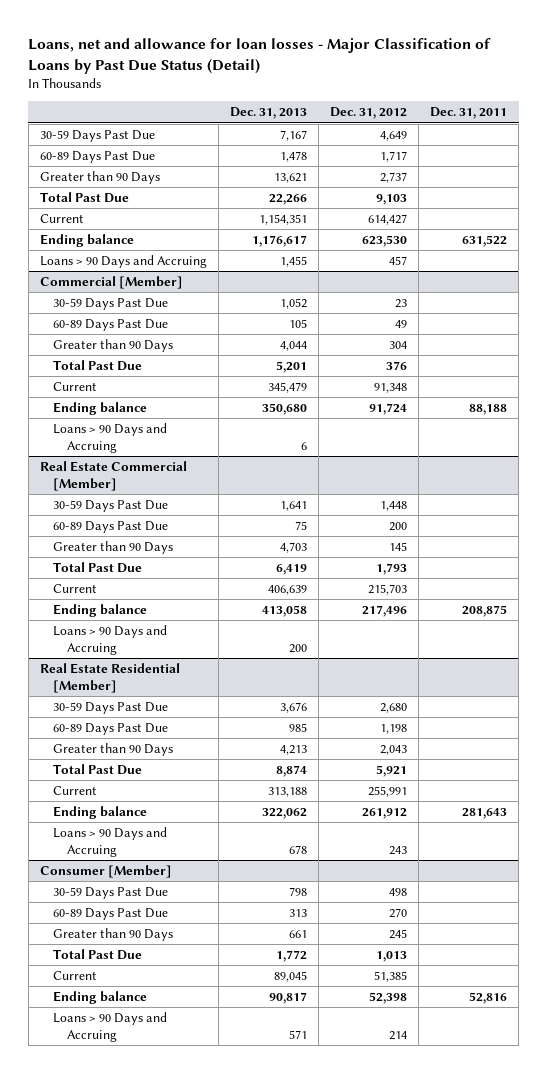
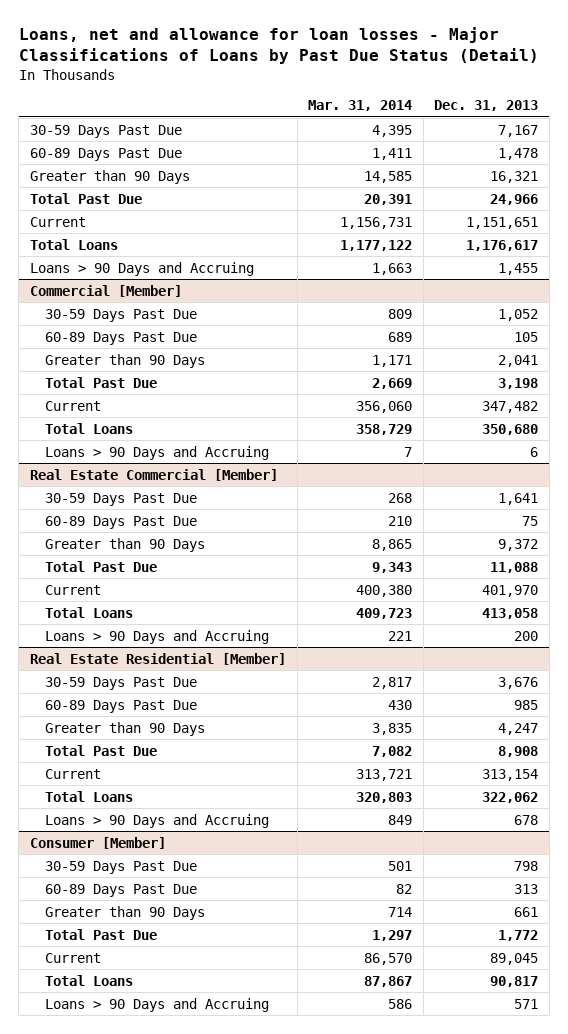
[28,37,492,74] Loans, net and allowance for loan losses - Major Classification of Loans by Past Due Status (Detail) -> [18,27,539,65] Loans, net and allowance for loan losses - Major Classifications of Loans by Past Due Status (Detail)
[329,107,407,120] Dec. 31, 2012 -> none
[430,107,508,120] Dec. 31, 2011 -> none
none -> [308,100,413,112] Mar. 31, 2014
[273,172,307,183] 13,621 -> [490,170,539,183] 16,321
[268,193,307,205] 22,266 -> [490,193,539,205] 24,966
[258,213,307,225] 1,154,351 -> [466,216,539,229] 1,151,651
[39,233,134,247] Ending balance -> [29,238,118,250] Total Loans
[279,340,307,351] 4,044 -> [498,354,539,367] 2,041
[275,360,307,373] 5,201 -> [498,377,539,389] 3,198
[267,381,307,393] 345,479 -> [482,400,539,413] 347,482
[53,401,148,415] Ending balance -> [44,422,133,434] Total Loans
[279,541,307,553] 4,703 -> [498,538,539,551] 9,372
[275,563,307,575] 6,419 -> [490,561,539,573] 11,088
[267,584,307,595] 406,639 -> [482,584,539,597] 401,970
[53,603,148,617] Ending balance -> [44,606,133,618] Total Loans
[279,744,307,755] 4,213 -> [498,722,539,735] 4,247
[275,764,307,777] 8,874 -> [498,745,539,757] 8,908
[267,786,307,797] 313,188 -> [482,768,539,781] 313,154
[53,805,148,819] Ending balance -> [44,790,133,802] Total Loans
[53,990,148,1004] Ending balance -> [44,974,133,986] Total Loans

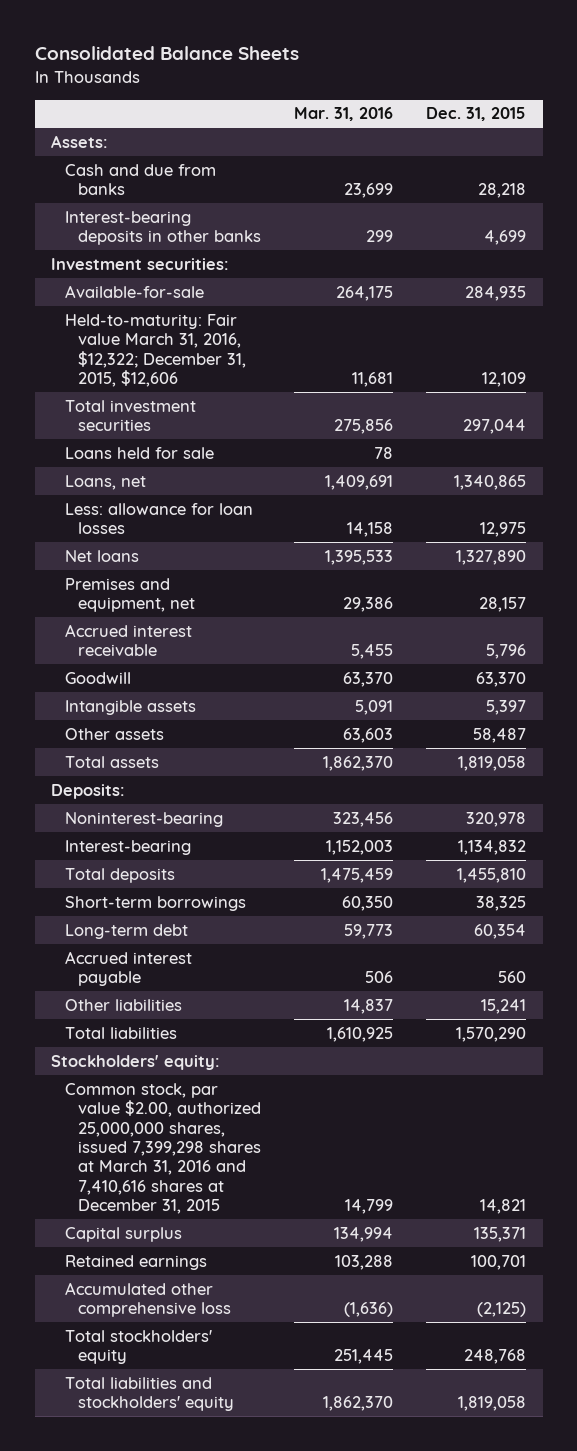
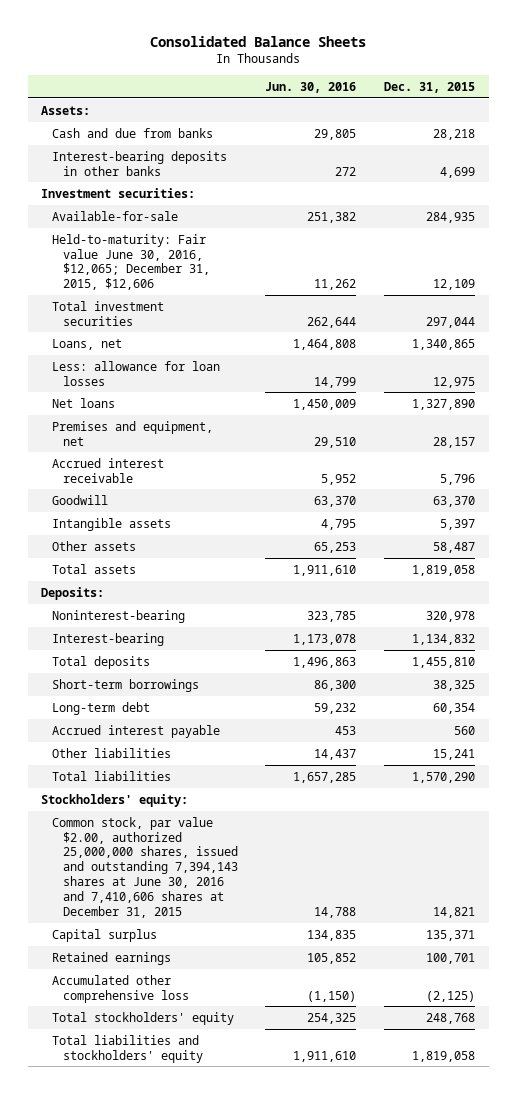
[294,107,394,122] Mar. 31, 2016 -> none
none -> [265,81,357,93] Jun. 30, 2016
[64,313,247,387] Held-to-maturity: Fair value March 31, 2016, $12,322; December 31, 2015, $12,606 -> [52,233,210,291] Held-to-maturity: Fair value June 30, 2016, $12,065; December 31, 2015, $12,606
[64,446,214,459] Loans held for sale -> none
[64,1082,262,1215] Common stock, par value $2.00, authorized 25,000,000 shares, issued 7,399,298 shares at March 31, 2016 and 7,410,616 shares at December 31, 2015 -> [52,816,238,918] Common stock, par value $2.00, authorized 25,000,000 shares, issued and outstanding 7,394,143 shares at June 30, 2016 and 7,410,606 shares at December 31, 2015

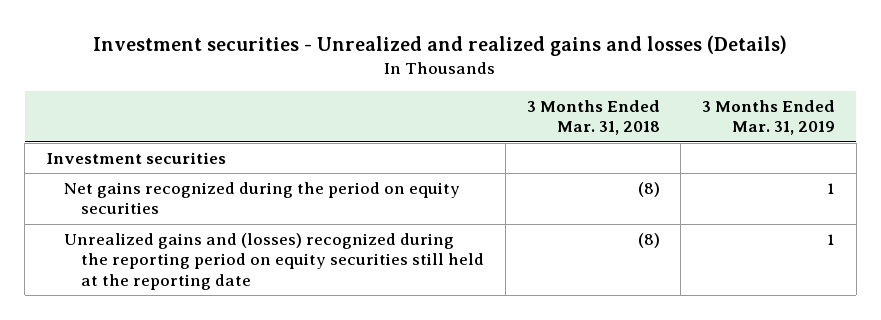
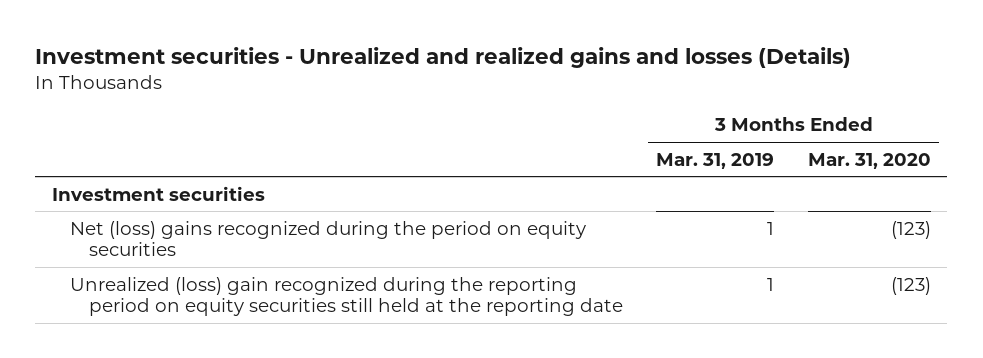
[526,99,660,136] 3 Months Ended Mar. 31, 2018 -> none
none -> [807,152,931,169] Mar. 31, 2020
[63,182,460,215] Net gains recognized during the period on equity securities -> [70,220,587,257] Net (loss) gains recognized during the period on equity securities
[63,233,485,290] Unrealized gains and (losses) recognized during the reporting period on equity securities still held at the reporting date -> [70,276,624,317] Unrealized (loss) gain recognized during the reporting period on equity securities still held at the reporting date

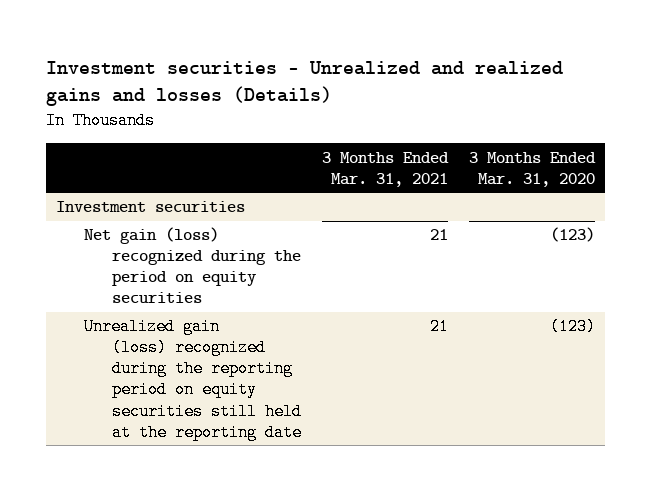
[656,152,775,169] Mar. 31, 2019 -> none
none -> [321,151,449,187] 3 Months Ended Mar. 31, 2021
[70,220,587,257] Net (loss) gains recognized during the period on equity securities -> [84,227,302,304] Net gain (loss) recognized during the period on equity securities
[70,276,624,317] Unrealized (loss) gain recognized during the reporting period on equity securities still held at the reporting date -> [84,318,303,441] Unrealized gain (loss) recognized during the reporting period on equity securities still held at the reporting date

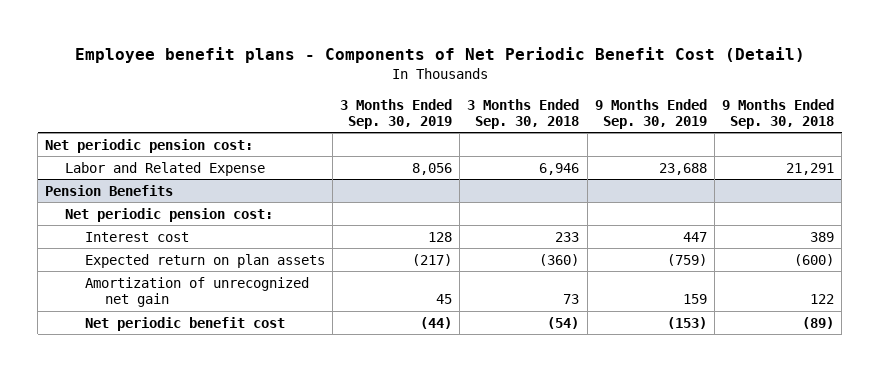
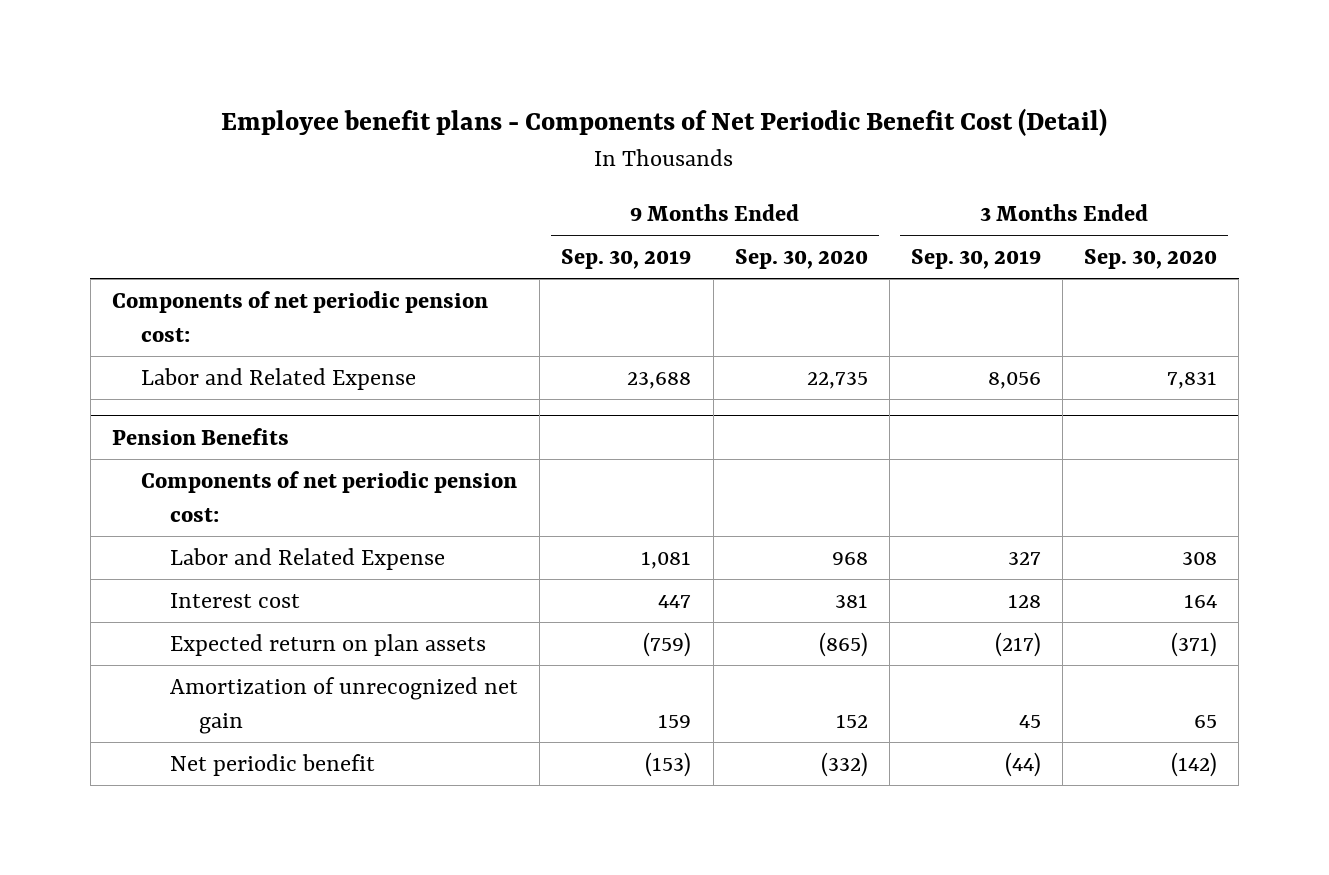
[467,98,580,130] 3 Months Ended Sep. 30, 2018 -> none
[722,98,835,130] 9 Months Ended Sep. 30, 2018 -> none
none -> [734,249,868,270] Sep. 30, 2020
none -> [1084,249,1218,270] Sep. 30, 2020
[45,138,254,153] Net periodic pension cost: -> [111,291,488,342] Components of net periodic pension cost:
[65,207,274,222] Net periodic pension cost: -> [140,471,517,522] Components of net periodic pension cost:
none -> [170,548,446,571] Labor and Related Expense
[84,316,285,331] Net periodic benefit cost -> [170,754,376,777] Net periodic benefit

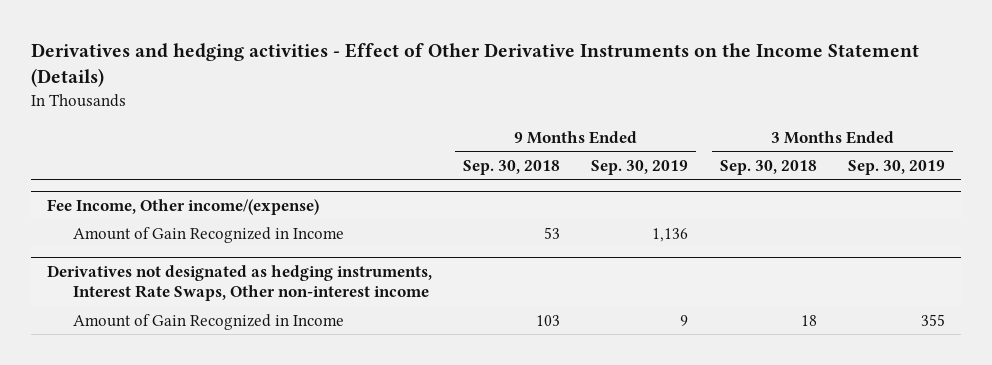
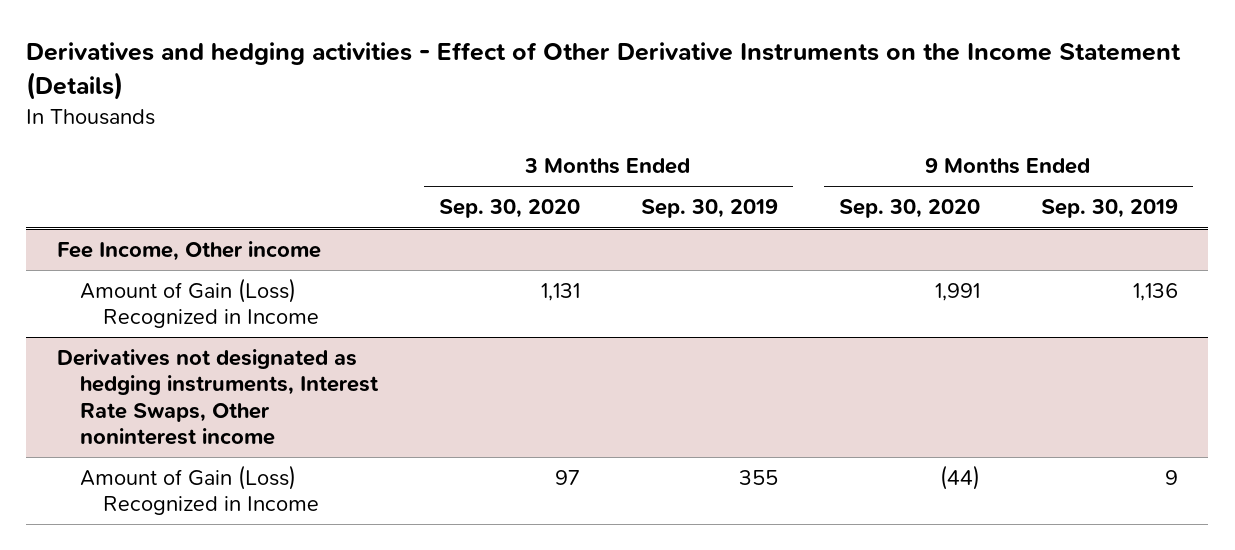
[462,160,560,176] Sep. 30, 2018 -> none
[719,160,817,176] Sep. 30, 2018 -> none
none -> [438,199,580,219] Sep. 30, 2020
none -> [838,199,980,219] Sep. 30, 2020
[46,198,319,215] Fee Income, Other income/(expense) -> [56,240,321,261] Fee Income, Other income
[73,226,345,243] Amount of Gain Recognized in Income -> [79,277,320,329] Amount of Gain (Loss) Recognized in Income
[46,264,432,301] Derivatives not designated as hedging instruments, Interest Rate Swaps, Other non-interest income -> [56,348,379,446] Derivatives not designated as hedging instruments, Interest Rate Swaps, Other noninterest income
[73,313,345,330] Amount of Gain Recognized in Income -> [79,464,320,516] Amount of Gain (Loss) Recognized in Income

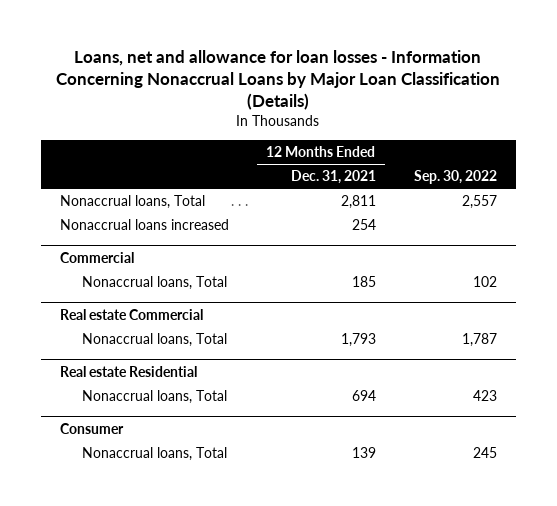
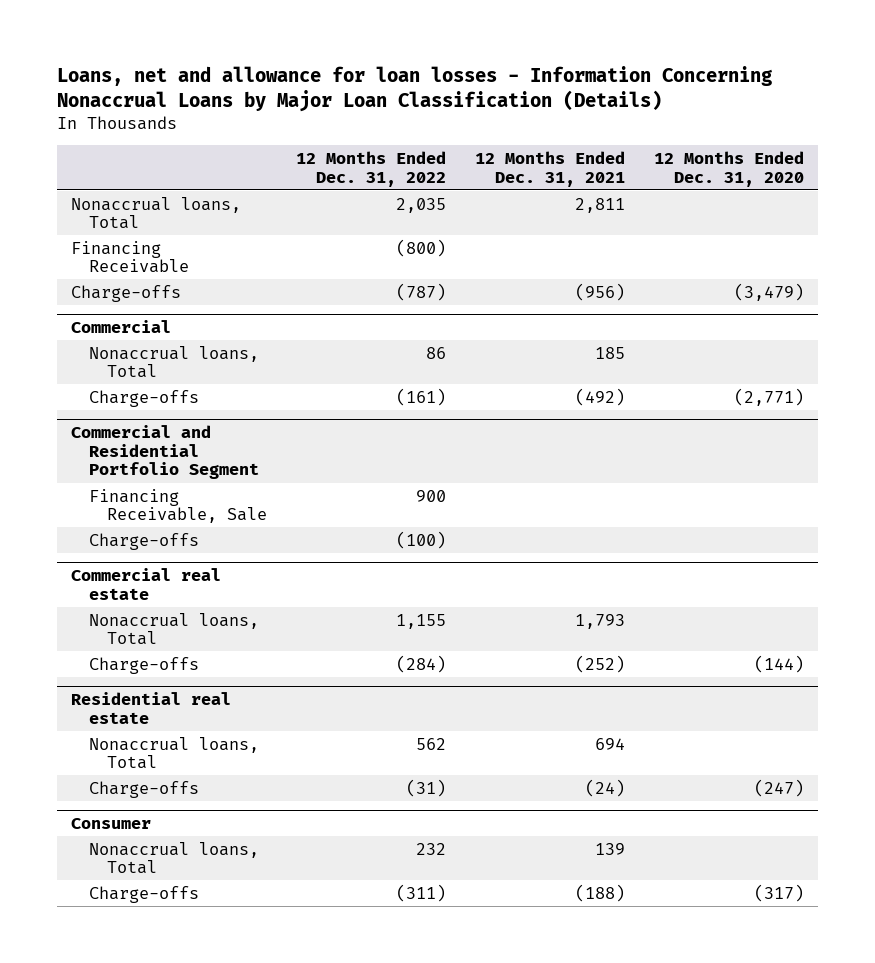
[414,170,498,185] Sep. 30, 2022 -> none
none -> [295,150,446,187] 12 Months Ended Dec. 31, 2022
none -> [653,150,804,187] 12 Months Ended Dec. 31, 2020
[59,219,229,231] Nonaccrual loans increased -> none
none -> [70,240,190,274] Financing Receivable
none -> [70,284,181,302] Charge-offs
none -> [89,389,200,407] Charge-offs
none -> [70,424,260,480] Commercial and Residential Portfolio Segment
none -> [89,488,268,524] Financing Receivable, Sale
none -> [89,532,200,550] Charge-offs
[59,308,203,320] Real estate Commercial -> [70,567,221,600] Commercial real estate
none -> [89,656,200,674] Charge-offs
[59,365,197,377] Real estate Residential -> [70,691,231,724] Residential real estate
none -> [89,780,200,798] Charge-offs
none -> [89,885,200,903] Charge-offs

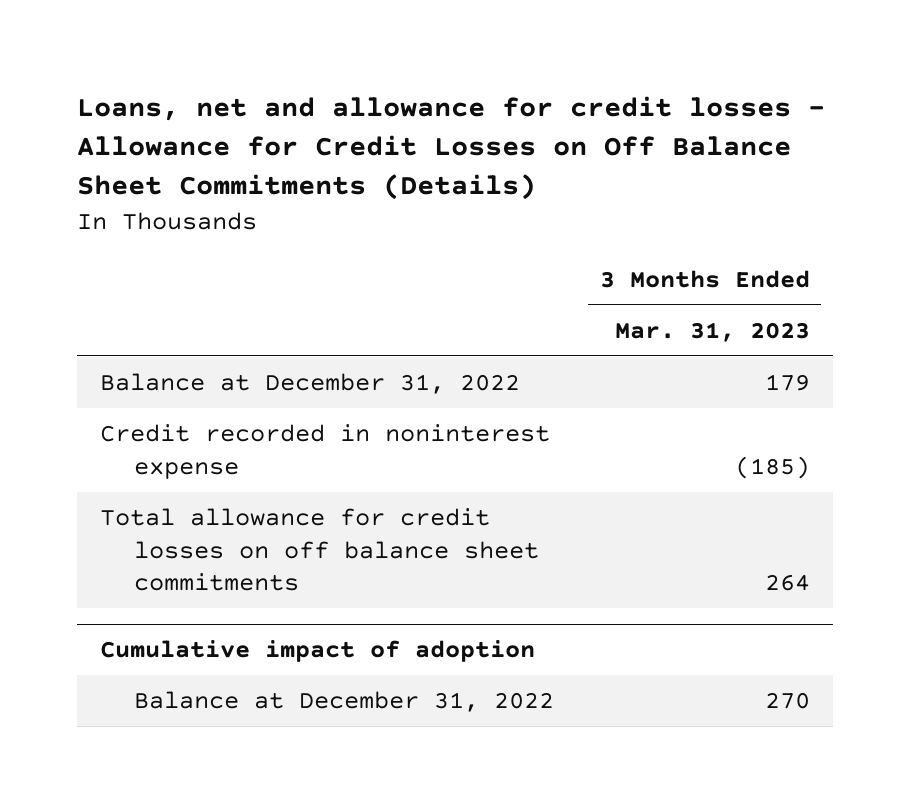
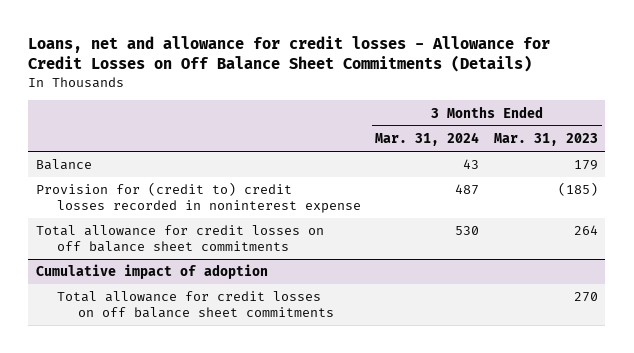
none -> [375,131,480,146] Mar. 31, 2024
[99,372,520,394] Balance at December 31, 2022 -> [35,159,92,171] Balance
[99,423,550,479] Credit recorded in noninterest expense -> [35,182,361,213] Provision for (credit to) credit losses recorded in noninterest expense
[133,690,554,712] Balance at December 31, 2022 -> [56,291,334,318] Total allowance for credit losses on off balance sheet commitments

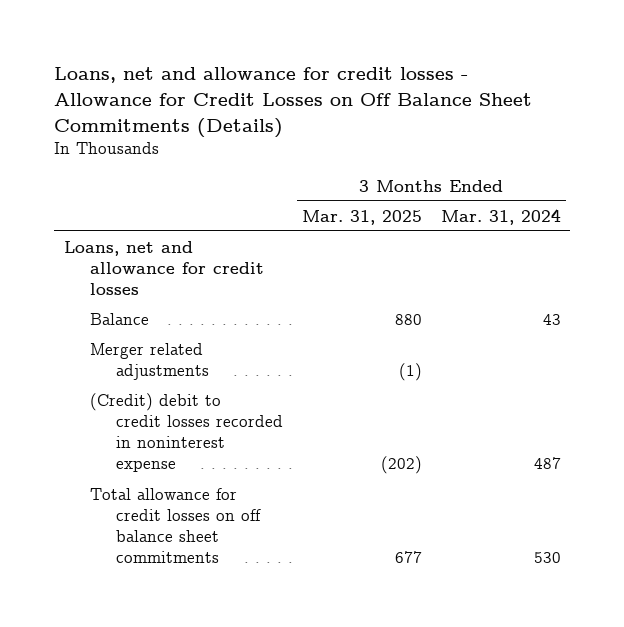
[494,132,599,146] Mar. 31, 2023 -> none
none -> [302,209,423,225] Mar. 31, 2025
none -> [63,240,264,296] Loans, net and allowance for credit losses
none -> [89,342,210,380] Merger related adjustments
[35,182,361,213] Provision for (credit to) credit losses recorded in noninterest expense -> [89,392,284,473] (Credit) debit to credit losses recorded in noninterest expense
[35,264,268,280] Cumulative impact of adoption -> none
[56,291,334,318] Total allowance for credit losses on off balance sheet commitments -> none

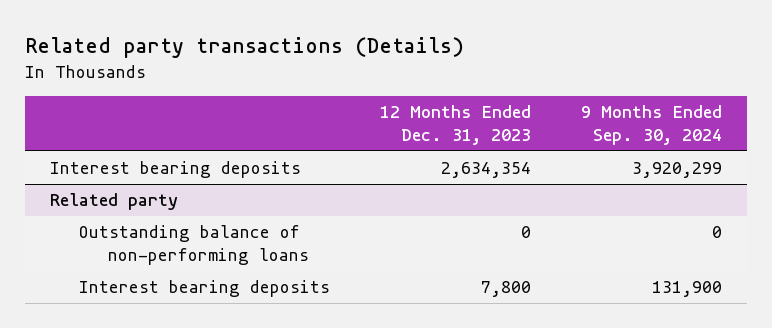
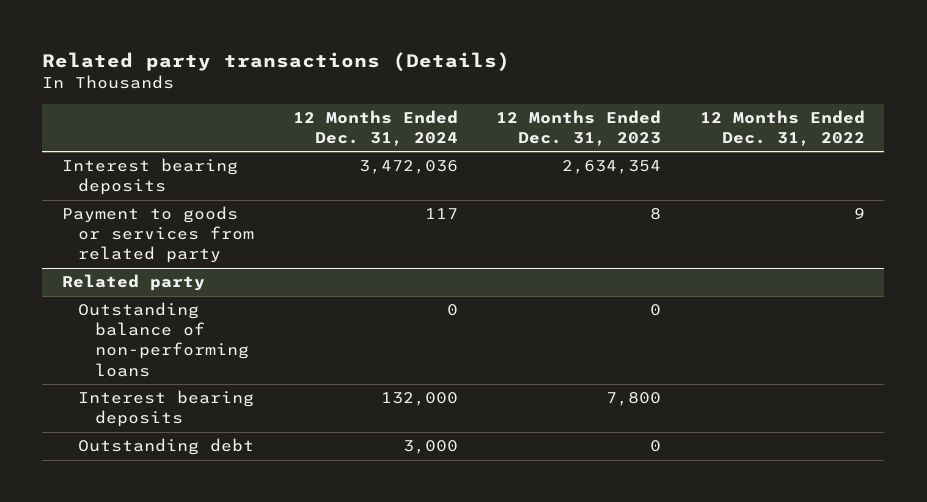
[581,105,723,145] 9 Months Ended Sep. 30, 2024 -> none
none -> [292,109,458,146] 12 Months Ended Dec. 31, 2024
none -> [699,109,865,146] 12 Months Ended Dec. 31, 2022
none -> [61,206,255,264] Payment to goods or services from related party
none -> [78,438,255,456] Outstanding debt

